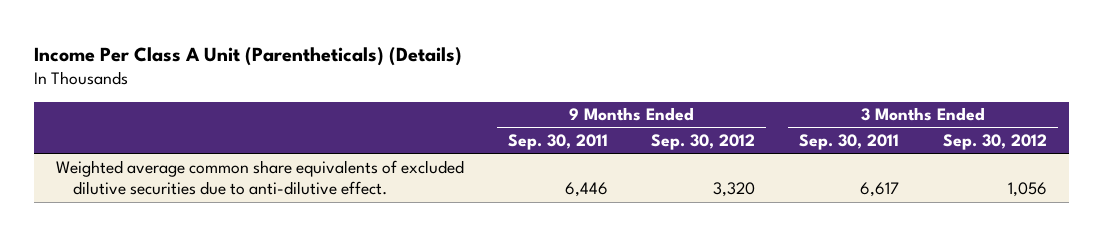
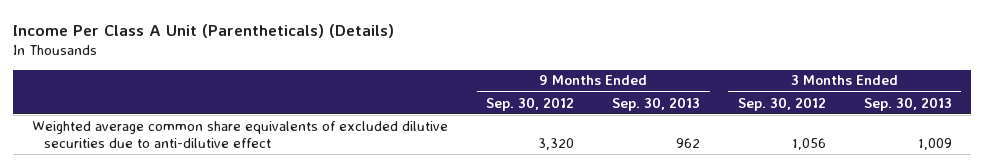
[507,134,608,151] Sep. 30, 2011 -> none
[799,134,900,151] Sep. 30, 2011 -> none
none -> [612,96,701,111] Sep. 30, 2013
none -> [863,96,952,111] Sep. 30, 2013
[56,159,465,196] Weighted average common share equivalents of excluded dilutive securities due to anti-dilutive effect. -> [32,120,449,148] Weighted average common share equivalents of excluded dilutive securities due to anti-dilutive effect

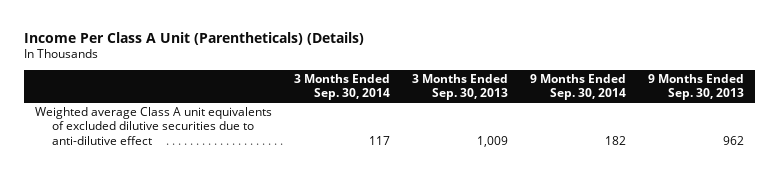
[486,96,575,111] Sep. 30, 2012 -> none
[737,96,826,111] Sep. 30, 2012 -> none
none -> [294,74,391,101] 3 Months Ended Sep. 30, 2014
none -> [530,74,627,101] 9 Months Ended Sep. 30, 2014
[32,120,449,148] Weighted average common share equivalents of excluded dilutive securities due to anti-dilutive effect -> [35,106,273,145] Weighted average Class A unit equivalents of excluded dilutive securities due to anti-dilutive effect

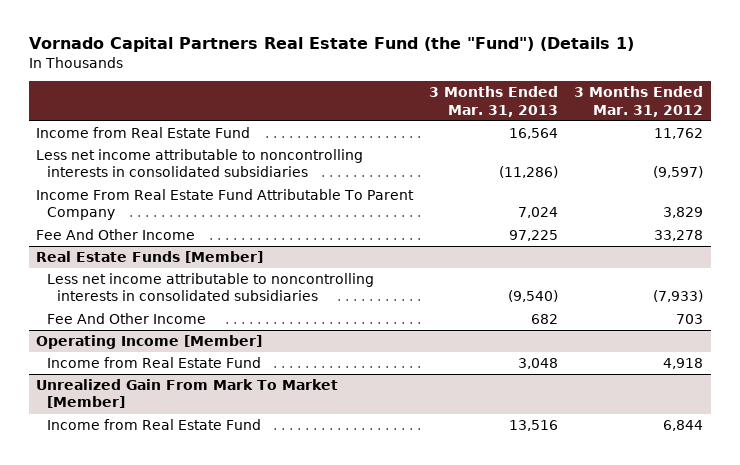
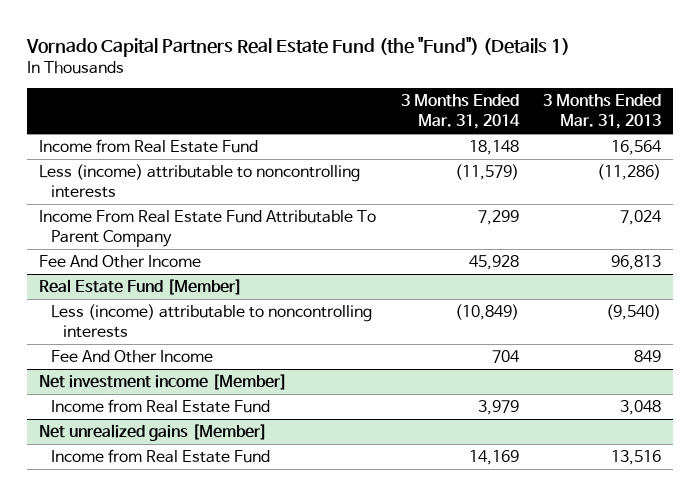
[574,86,704,117] 3 Months Ended Mar. 31, 2012 -> none
none -> [400,94,520,130] 3 Months Ended Mar. 31, 2014
[36,149,364,178] Less net income attributable to noncontrolling interests in consolidated subsidiaries -> [39,164,361,199] Less (income) attributable to noncontrolling interests
[36,335,263,350] Operating Income [Member] -> none
[509,230,559,242] 97,225 -> [610,255,661,271] 96,813
[36,251,264,264] Real Estate Funds [Member] -> [39,279,243,296] Real Estate Fund [Member]
[46,273,374,302] Less net income attributable to noncontrolling interests in consolidated subsidiaries -> [51,304,373,339] Less (income) attributable to noncontrolling interests
[531,314,559,325] 682 -> [633,350,661,363] 849
none -> [39,374,288,391] Net investment income [Member]
[36,379,339,409] Unrealized Gain From Mark To Market [Member] -> none
none -> [39,424,268,442] Net unrealized gains [Member]

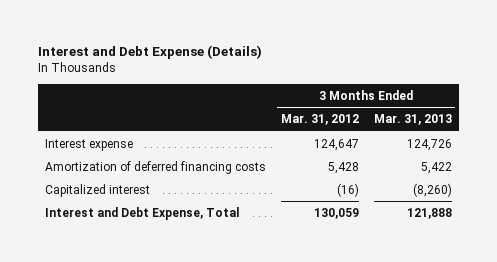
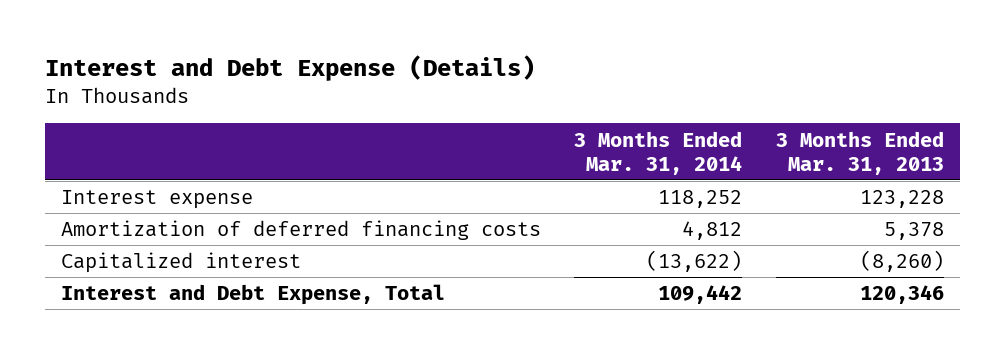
[280,114,359,126] Mar. 31, 2012 -> none
none -> [574,130,743,175] 3 Months Ended Mar. 31, 2014
[406,138,452,151] 124,726 -> [859,190,944,209] 123,228
[420,161,452,174] 5,422 -> [883,222,944,241] 5,378
[406,207,452,219] 121,888 -> [859,285,944,305] 120,346

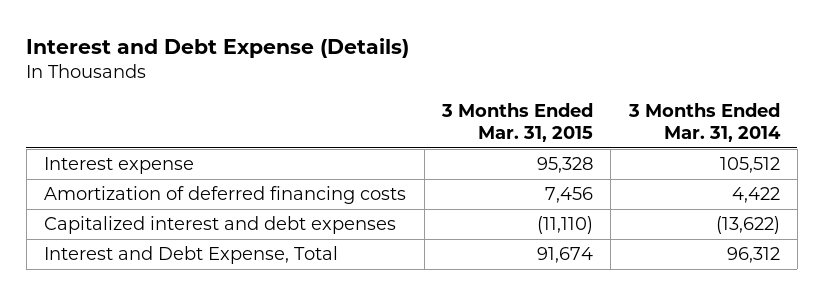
[775,130,944,175] 3 Months Ended Mar. 31, 2013 -> none
none -> [440,103,593,142] 3 Months Ended Mar. 31, 2015
[658,190,743,209] 118,252 -> [719,157,780,174] 105,512
[682,221,743,241] 4,812 -> [731,187,780,204] 4,422
[61,252,302,274] Capitalized interest -> [44,216,397,235] Capitalized interest and debt expenses
[658,285,743,305] 109,442 -> [726,247,780,264] 96,312

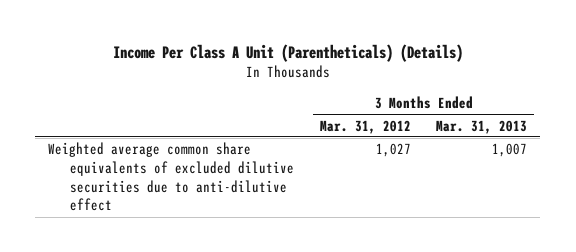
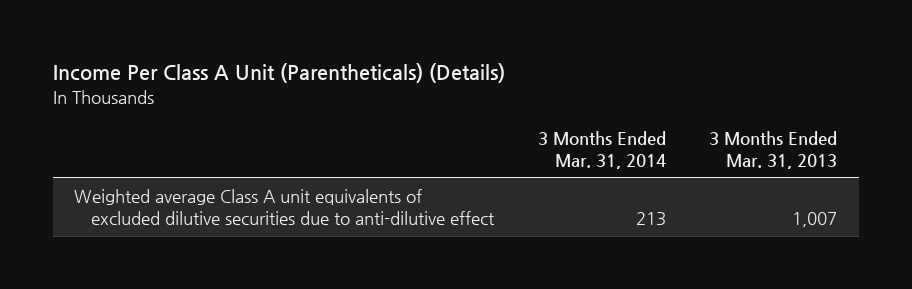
[319,119,411,134] Mar. 31, 2012 -> none
none -> [537,130,666,169] 3 Months Ended Mar. 31, 2014
[48,142,295,212] Weighted average common share equivalents of excluded dilutive securities due to anti-dilutive effect -> [74,188,496,225] Weighted average Class A unit equivalents of excluded dilutive securities due to anti-dilutive effect

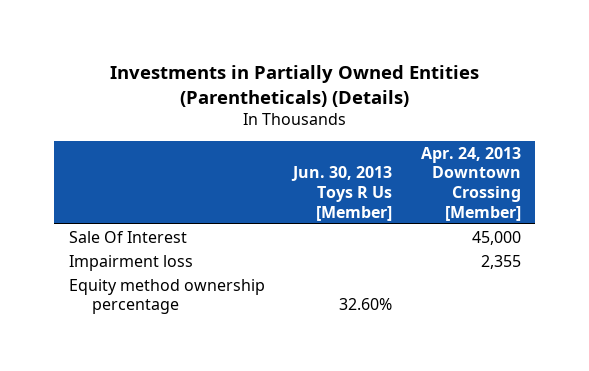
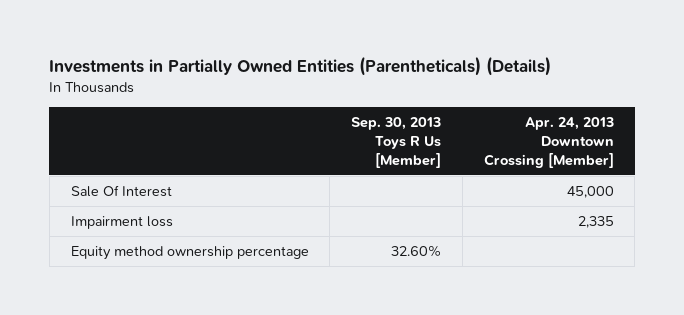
[291,166,393,221] Jun. 30, 2013 Toys R Us [Member] -> none
none -> [351,117,442,168] Sep. 30, 2013 Toys R Us [Member]
[480,254,521,269] 2,355 -> [577,216,614,229] 2,335

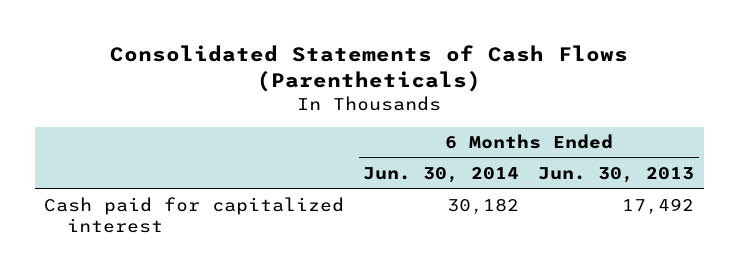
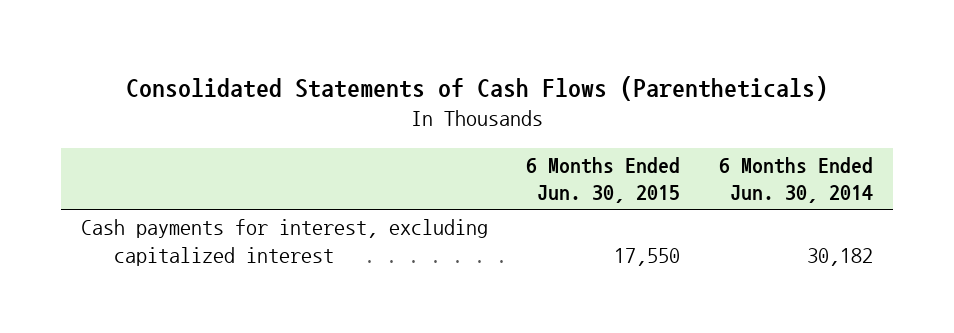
[538,167,695,184] Jun. 30, 2013 -> none
none -> [526,156,681,204] 6 Months Ended Jun. 30, 2015
[44,197,345,233] Cash paid for capitalized interest -> [80,219,488,266] Cash payments for interest, excluding capitalized interest

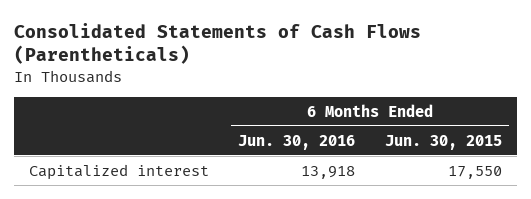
[719,156,874,204] 6 Months Ended Jun. 30, 2014 -> none
none -> [238,134,356,150] Jun. 30, 2016
[80,219,488,266] Cash payments for interest, excluding capitalized interest -> [28,163,209,180] Capitalized interest

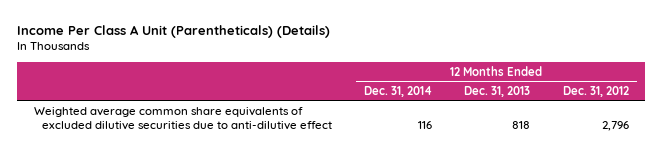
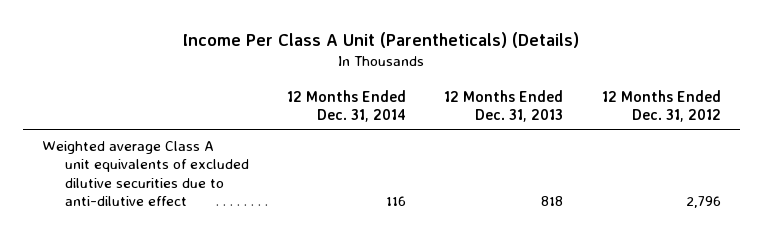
[33,106,332,131] Weighted average common share equivalents of excluded dilutive securities due to anti-dilutive effect -> [41,141,249,206] Weighted average Class A unit equivalents of excluded dilutive securities due to anti-dilutive effect

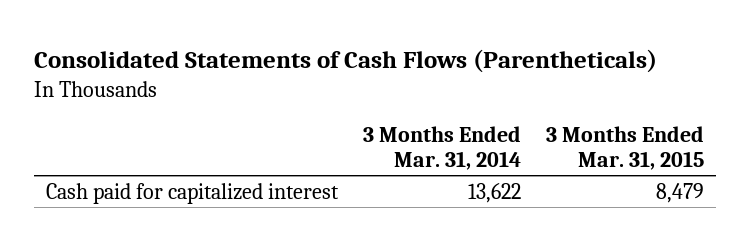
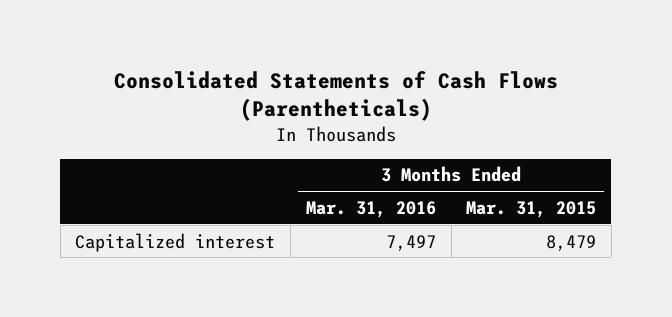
[363,125,522,171] 3 Months Ended Mar. 31, 2014 -> none
none -> [305,200,436,218] Mar. 31, 2016
[46,182,340,204] Cash paid for capitalized interest -> [75,232,276,252] Capitalized interest

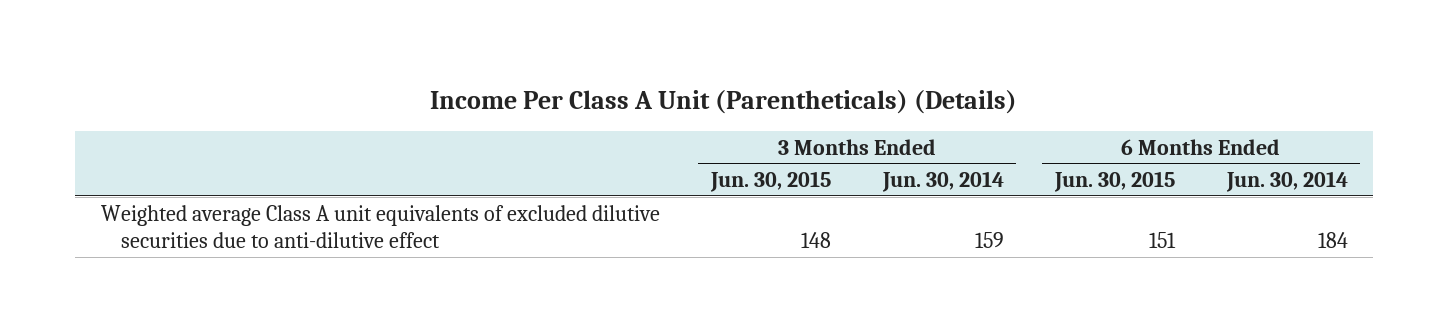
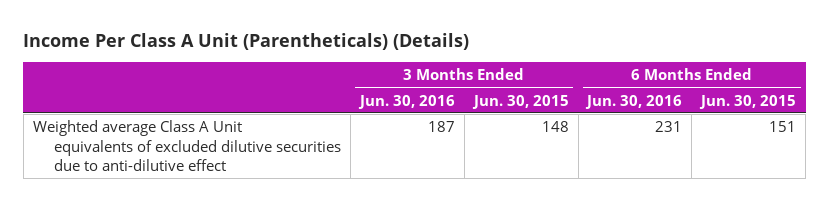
[881,171,1004,193] Jun. 30, 2014 -> none
[1225,171,1348,193] Jun. 30, 2014 -> none
none -> [357,94,455,109] Jun. 30, 2016
none -> [585,94,683,109] Jun. 30, 2016
[100,204,660,248] Weighted average Class A unit equivalents of excluded dilutive securities due to anti-dilutive effect -> [32,120,342,172] Weighted average Class A Unit equivalents of excluded dilutive securities due to anti-dilutive effect

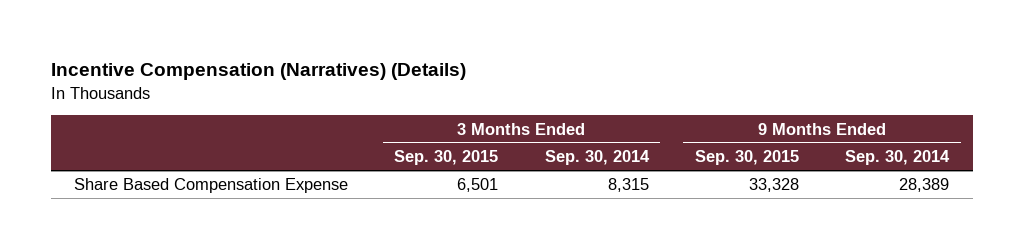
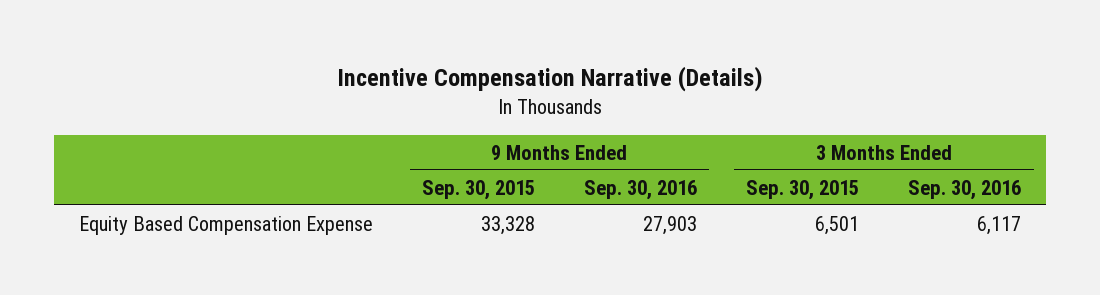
[50,63,466,81] Incentive Compensation (Narratives) (Details) -> [336,66,763,93] Incentive Compensation Narrative (Details)
[544,150,650,166] Sep. 30, 2014 -> none
[845,150,951,166] Sep. 30, 2014 -> none
none -> [583,179,697,200] Sep. 30, 2016
none -> [908,179,1022,200] Sep. 30, 2016
[73,178,348,194] Share Based Compensation Expense -> [78,215,373,235] Equity Based Compensation Expense

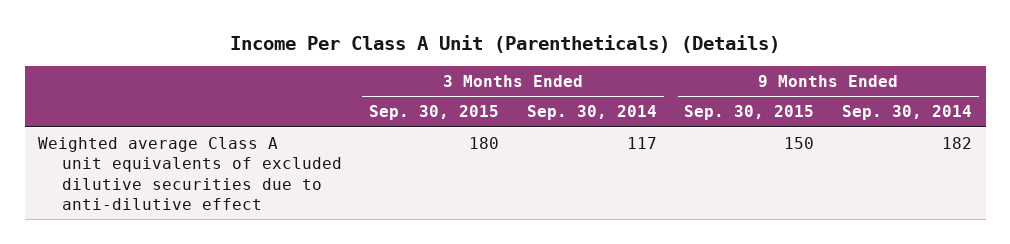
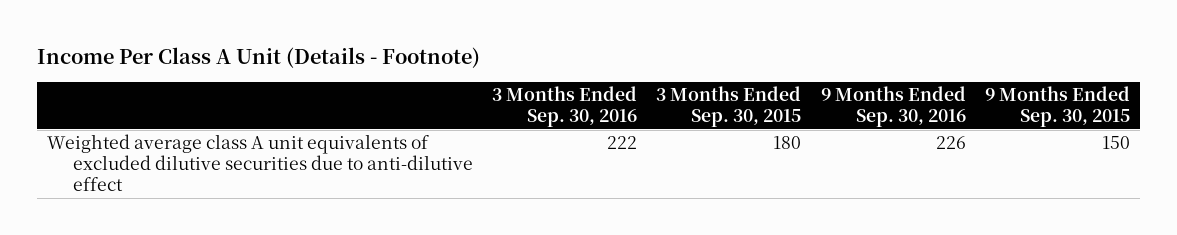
[230,34,781,53] Income Per Class A Unit (Parentheticals) (Details) -> [37,47,481,69] Income Per Class A Unit (Details - Footnote)
[526,105,657,121] Sep. 30, 2014 -> none
[841,105,972,121] Sep. 30, 2014 -> none
none -> [492,86,638,127] 3 Months Ended Sep. 30, 2016
none -> [820,86,966,127] 9 Months Ended Sep. 30, 2016
[38,137,342,211] Weighted average Class A unit equivalents of excluded dilutive securities due to anti-dilutive effect -> [47,134,473,191] Weighted average class A unit equivalents of excluded dilutive securities due to anti-dilutive effect

